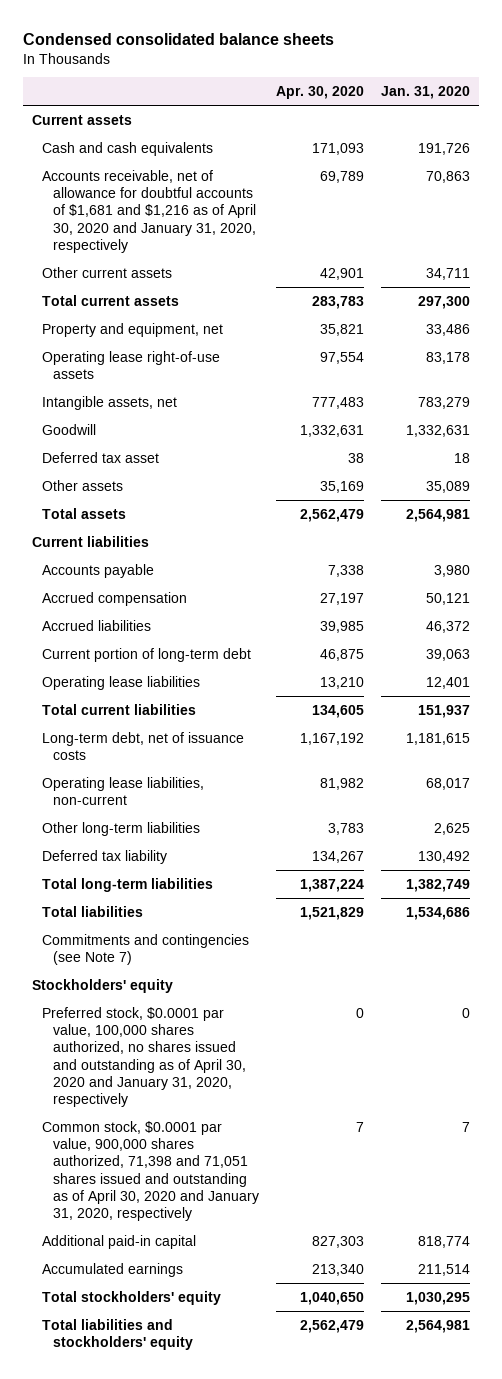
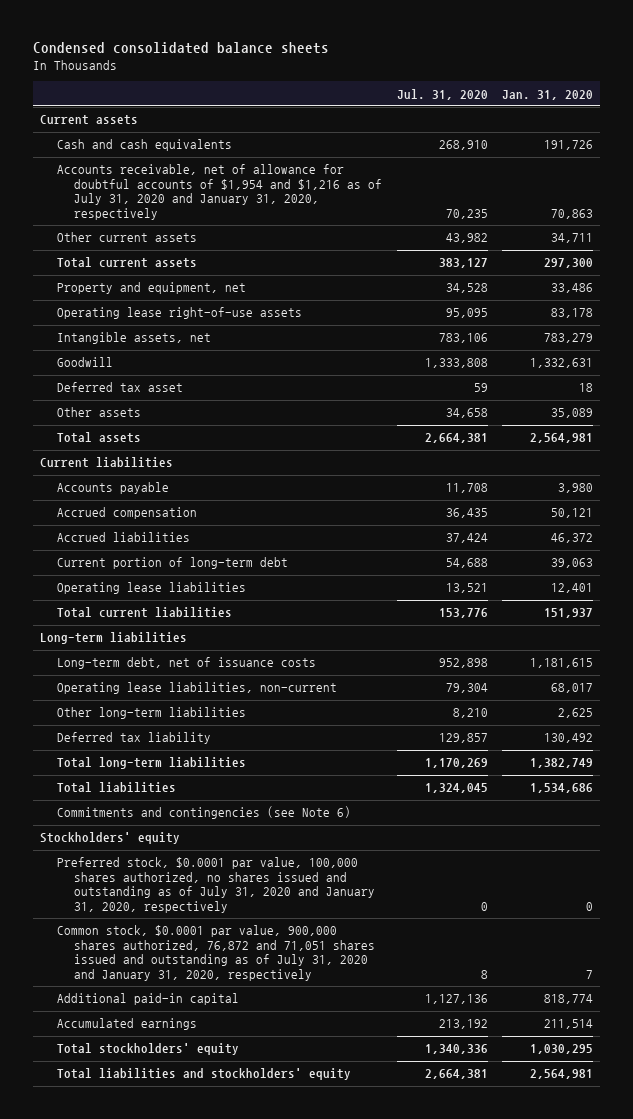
[276,86,365,100] Apr. 30, 2020 -> none
none -> [396,88,488,100] Jul. 31, 2020
[42,169,257,253] Accounts receivable, net of allowance for doubtful accounts of $1,681 and $1,216 as of April 30, 2020 and January 31, 2020, respectively -> [56,164,383,220] Accounts receivable, net of allowance for doubtful accounts of $1,954 and $1,216 as of July 31, 2020 and January 31, 2020, respectively
none -> [39,632,187,645] Long-term liabilities
[42,933,250,965] Commitments and contingencies (see Note 7) -> [56,806,351,820] Commitments and contingencies (see Note 6)
[42,1006,247,1108] Preferred stock, $0.0001 par value, 100,000 shares authorized, no shares issued and outstanding as of April 30, 2020 and January 31, 2020, respectively -> [56,857,376,913] Preferred stock, $0.0001 par value, 100,000 shares authorized, no shares issued and outstanding as of July 31, 2020 and January 31, 2020, respectively
[42,1120,260,1222] Common stock, $0.0001 par value, 900,000 shares authorized, 71,398 and 71,051 shares issued and outstanding as of April 30, 2020 and January 31, 2020, respectively -> [56,925,376,981] Common stock, $0.0001 par value, 900,000 shares authorized, 76,872 and 71,051 shares issued and outstanding as of July 31, 2020 and January 31, 2020, respectively

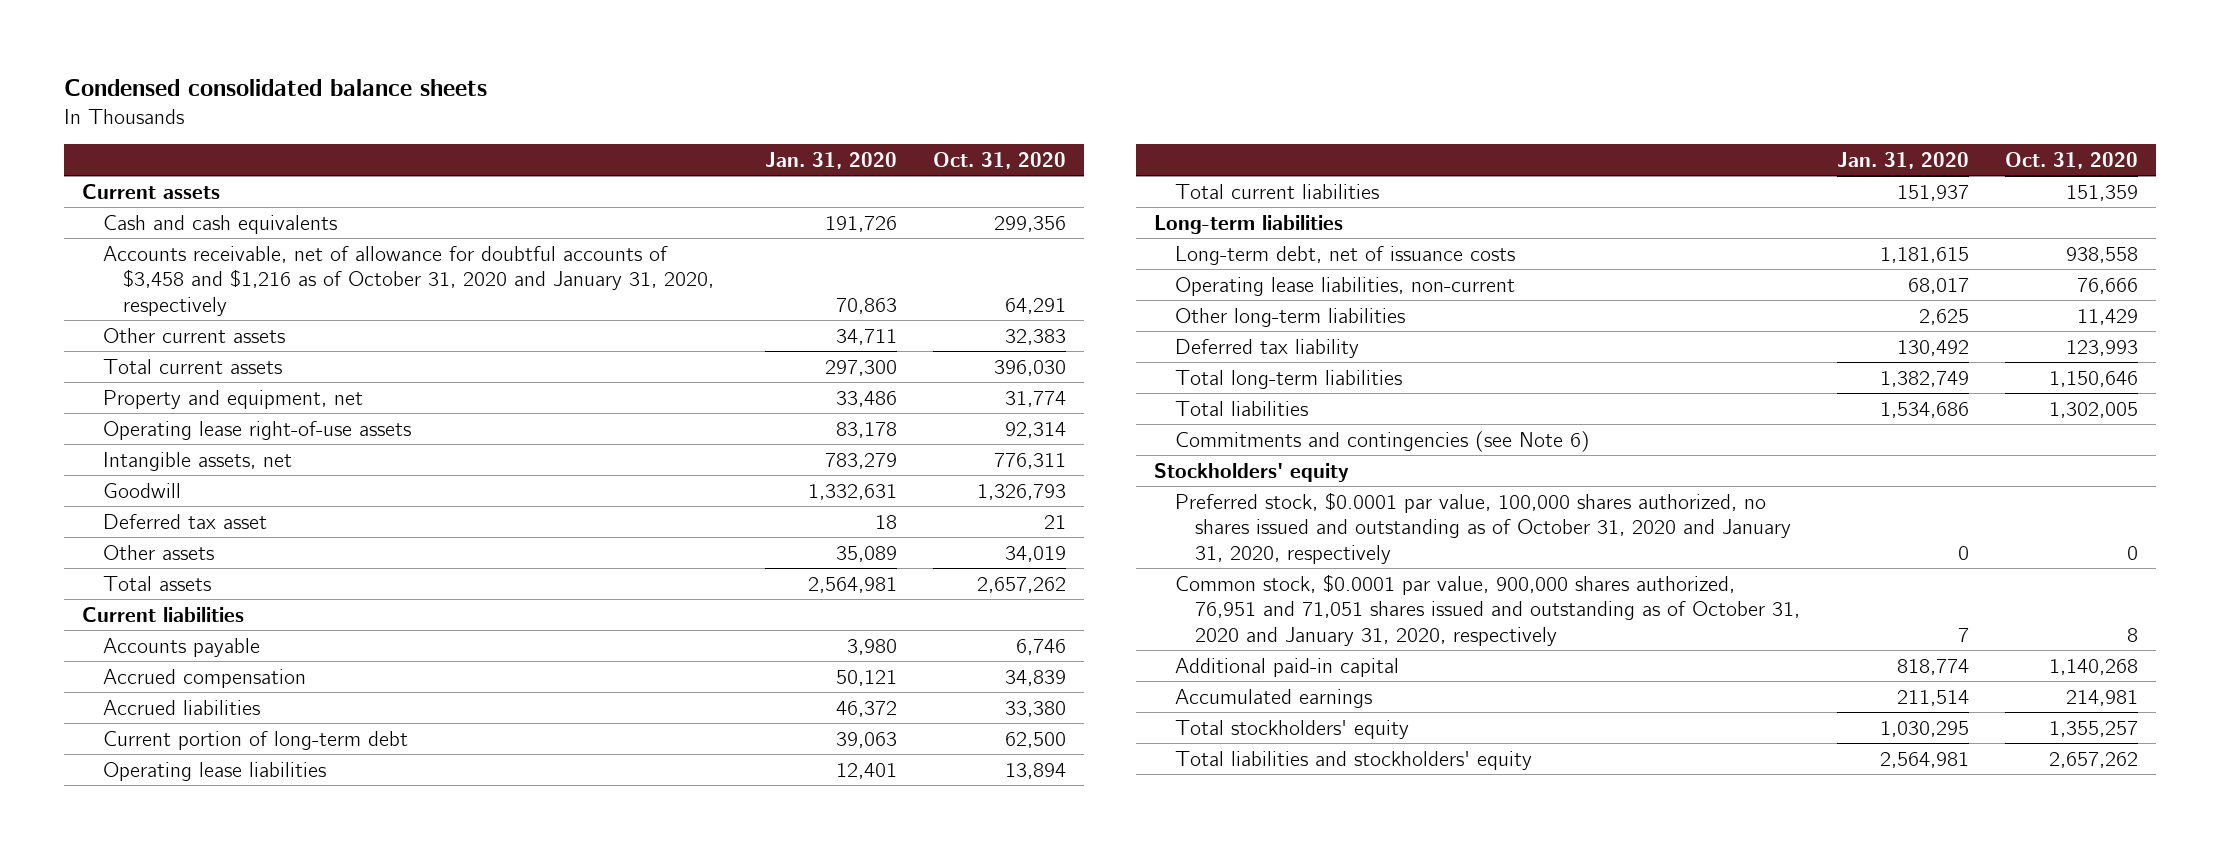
[396,88,488,100] Jul. 31, 2020 -> none
none -> [932,151,1066,169] Oct. 31, 2020
[56,164,383,220] Accounts receivable, net of allowance for doubtful accounts of $1,954 and $1,216 as of July 31, 2020 and January 31, 2020, respectively -> [102,245,715,317] Accounts receivable, net of allowance for doubtful accounts of $3,458 and $1,216 as of October 31, 2020 and January 31, 2020, respectively
[56,857,376,913] Preferred stock, $0.0001 par value, 100,000 shares authorized, no shares issued and outstanding as of July 31, 2020 and January 31, 2020, respectively -> [1174,491,1792,565] Preferred stock, $0.0001 par value, 100,000 shares authorized, no shares issued and outstanding as of October 31, 2020 and January 31, 2020, respectively
[56,925,376,981] Common stock, $0.0001 par value, 900,000 shares authorized, 76,872 and 71,051 shares issued and outstanding as of July 31, 2020 and January 31, 2020, respectively -> [1174,573,1801,647] Common stock, $0.0001 par value, 900,000 shares authorized, 76,951 and 71,051 shares issued and outstanding as of October 31, 2020 and January 31, 2020, respectively

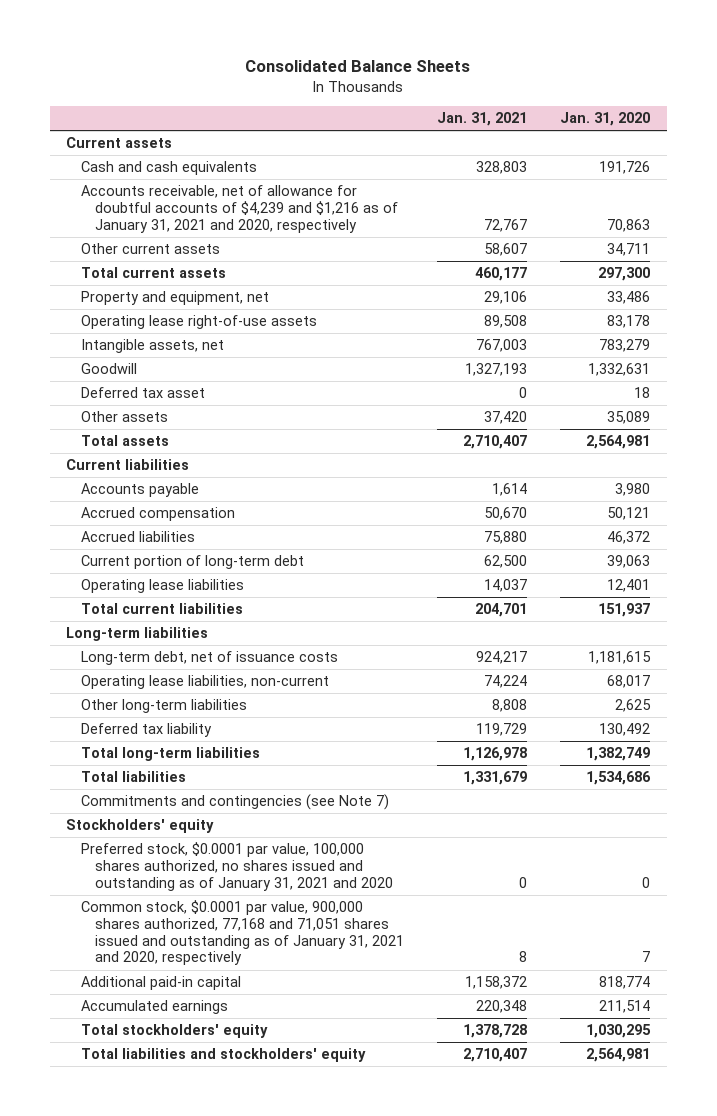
[63,78,487,96] Condensed consolidated balance sheets -> [245,60,471,73] Consolidated Balance Sheets
[932,151,1066,169] Oct. 31, 2020 -> none
none -> [437,112,528,127] Jan. 31, 2021
[102,245,715,317] Accounts receivable, net of allowance for doubtful accounts of $3,458 and $1,216 as of October 31, 2020 and January 31, 2020, respectively -> [80,185,399,233] Accounts receivable, net of allowance for doubtful accounts of $4,239 and $1,216 as of January 31, 2021 and 2020, respectively
[1174,430,1590,452] Commitments and contingencies (see Note 6) -> [80,794,389,811] Commitments and contingencies (see Note 7)
[1174,491,1792,565] Preferred stock, $0.0001 par value, 100,000 shares authorized, no shares issued and outstanding as of October 31, 2020 and January 31, 2020, respectively -> [80,842,394,891] Preferred stock, $0.0001 par value, 100,000 shares authorized, no shares issued and outstanding as of January 31, 2021 and 2020
[1174,573,1801,647] Common stock, $0.0001 par value, 900,000 shares authorized, 76,951 and 71,051 shares issued and outstanding as of October 31, 2020 and January 31, 2020, respectively -> [80,900,405,966] Common stock, $0.0001 par value, 900,000 shares authorized, 77,168 and 71,051 shares issued and outstanding as of January 31, 2021 and 2020, respectively

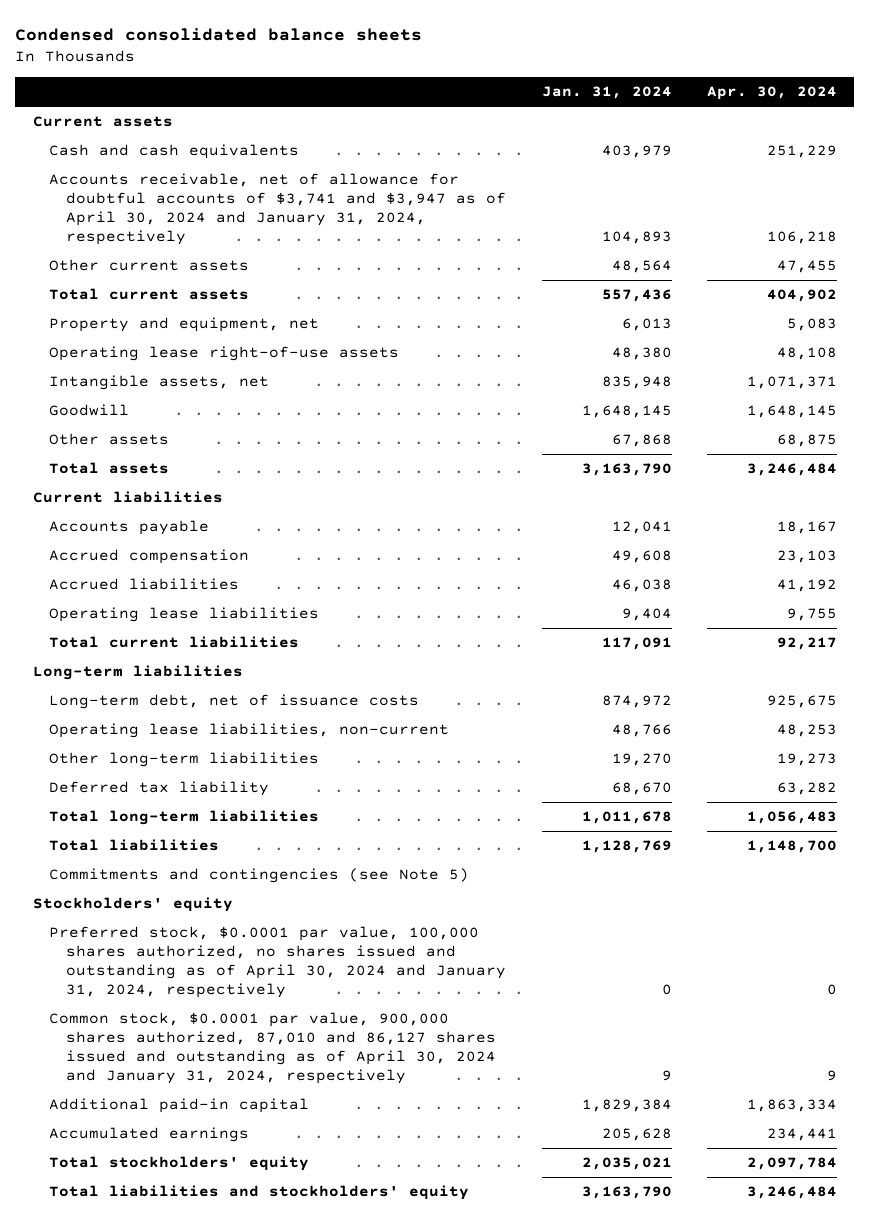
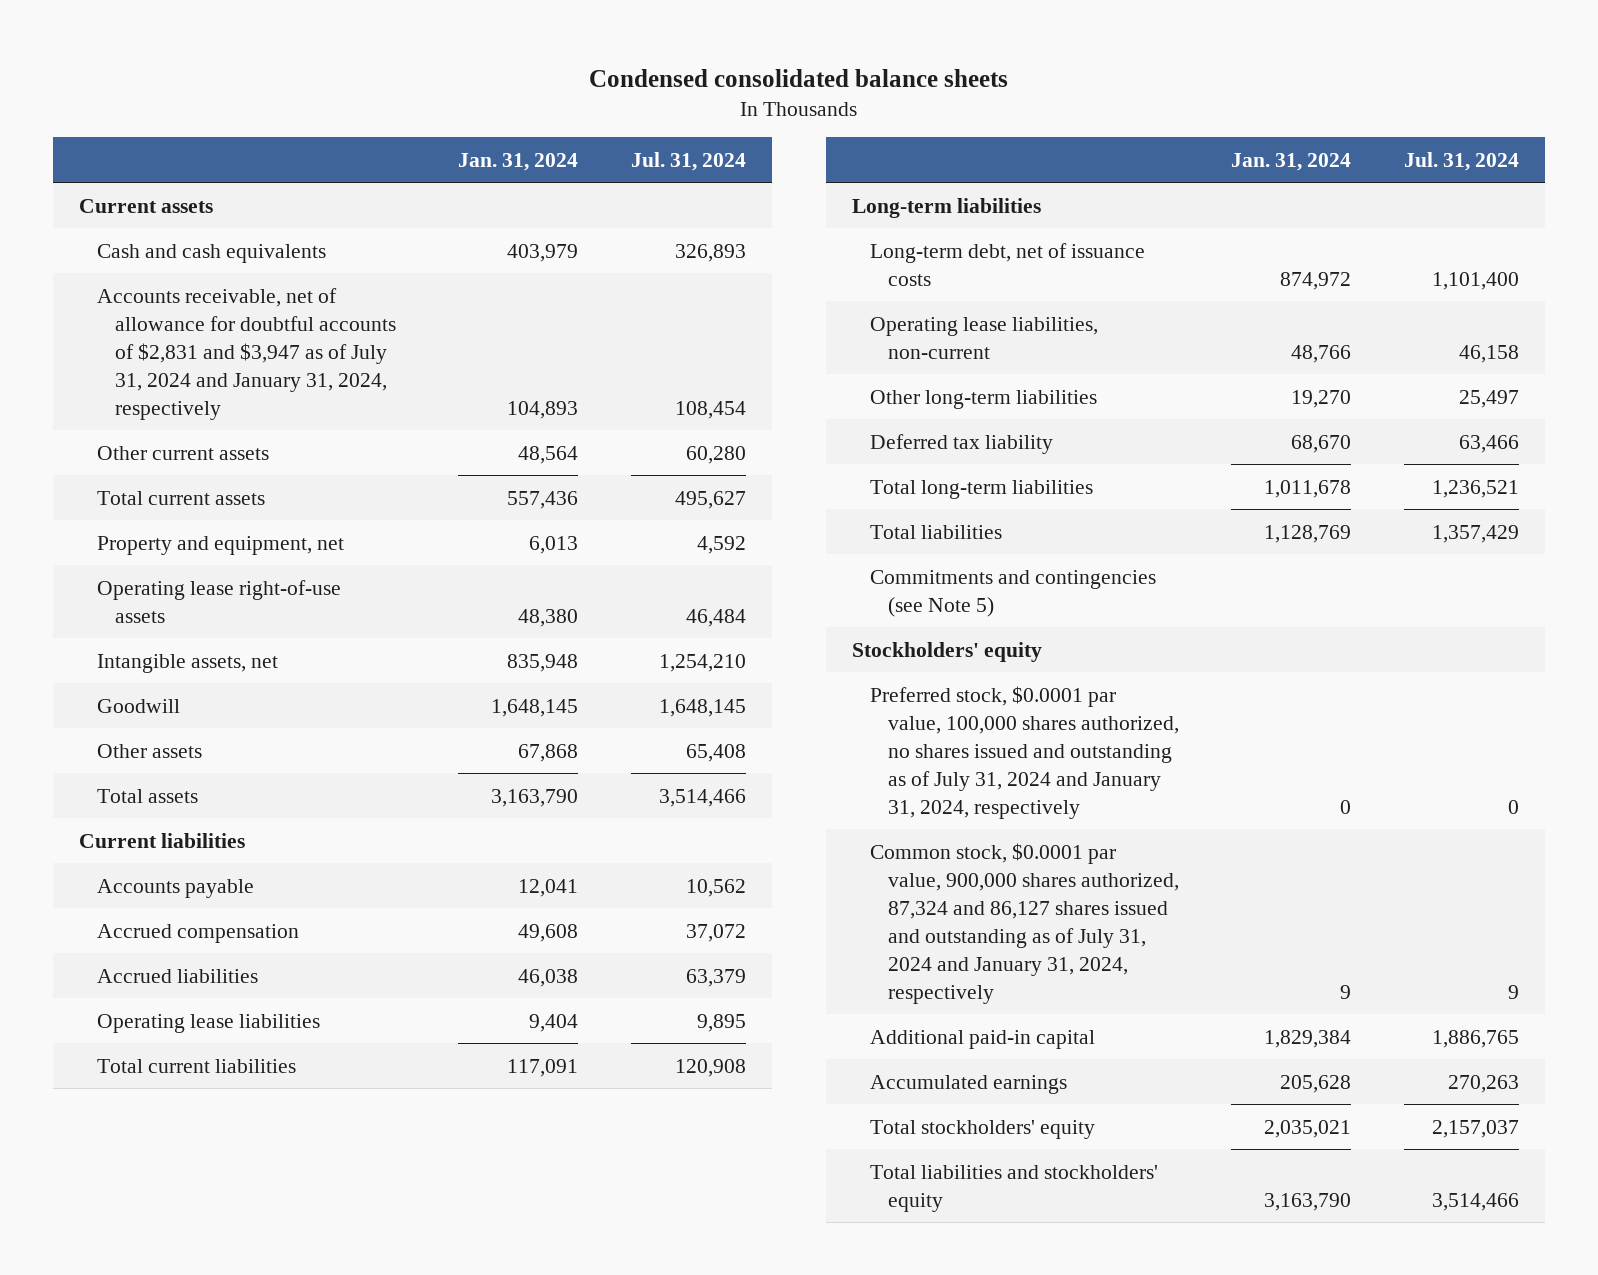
[706,85,837,100] Apr. 30, 2024 -> none
none -> [630,151,746,171] Jul. 31, 2024
[49,173,507,245] Accounts receivable, net of allowance for doubtful accounts of $3,741 and $3,947 as of April 30, 2024 and January 31, 2024, respectively -> [97,287,396,420] Accounts receivable, net of allowance for doubtful accounts of $2,831 and $3,947 as of July 31, 2024 and January 31, 2024, respectively
[49,926,507,998] Preferred stock, $0.0001 par value, 100,000 shares authorized, no shares issued and outstanding as of April 30, 2024 and January 31, 2024, respectively -> [869,685,1179,819] Preferred stock, $0.0001 par value, 100,000 shares authorized, no shares issued and outstanding as of July 31, 2024 and January 31, 2024, respectively
[49,1012,497,1084] Common stock, $0.0001 par value, 900,000 shares authorized, 87,010 and 86,127 shares issued and outstanding as of April 30, 2024 and January 31, 2024, respectively -> [869,842,1179,1004] Common stock, $0.0001 par value, 900,000 shares authorized, 87,324 and 86,127 shares issued and outstanding as of July 31, 2024 and January 31, 2024, respectively

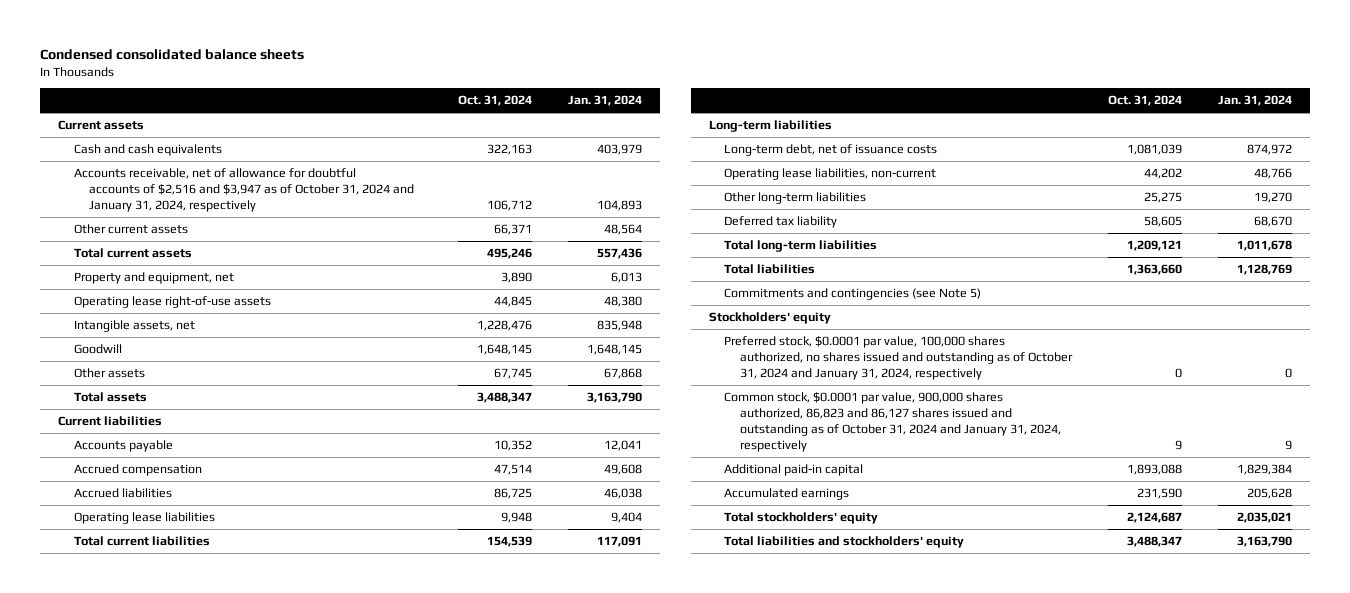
[630,151,746,171] Jul. 31, 2024 -> none
none -> [457,95,532,107] Oct. 31, 2024
[97,287,396,420] Accounts receivable, net of allowance for doubtful accounts of $2,831 and $3,947 as of July 31, 2024 and January 31, 2024, respectively -> [73,167,415,212] Accounts receivable, net of allowance for doubtful accounts of $2,516 and $3,947 as of October 31, 2024 and January 31, 2024, respectively
[869,685,1179,819] Preferred stock, $0.0001 par value, 100,000 shares authorized, no shares issued and outstanding as of July 31, 2024 and January 31, 2024, respectively -> [724,335,1073,380] Preferred stock, $0.0001 par value, 100,000 shares authorized, no shares issued and outstanding as of October 31, 2024 and January 31, 2024, respectively
[869,842,1179,1004] Common stock, $0.0001 par value, 900,000 shares authorized, 87,324 and 86,127 shares issued and outstanding as of July 31, 2024 and January 31, 2024, respectively -> [724,391,1061,452] Common stock, $0.0001 par value, 900,000 shares authorized, 86,823 and 86,127 shares issued and outstanding as of October 31, 2024 and January 31, 2024, respectively

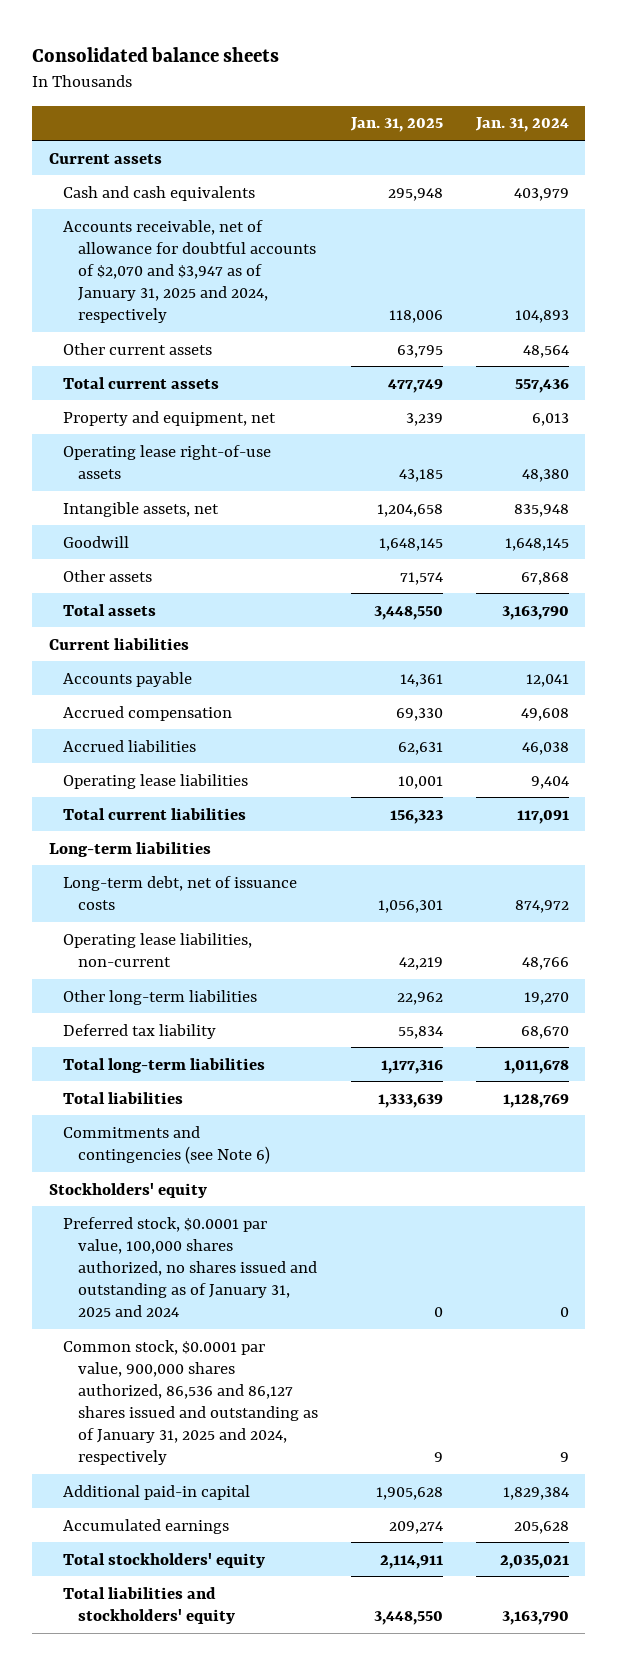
[40,49,305,61] Condensed consolidated balance sheets -> [32,46,280,62] Consolidated balance sheets
[457,95,532,107] Oct. 31, 2024 -> none
none -> [349,117,443,133] Jan. 31, 2025
[73,167,415,212] Accounts receivable, net of allowance for doubtful accounts of $2,516 and $3,947 as of October 31, 2024 and January 31, 2024, respectively -> [63,219,316,323] Accounts receivable, net of allowance for doubtful accounts of $2,070 and $3,947 as of January 31, 2025 and 2024, respectively
[724,287,982,300] Commitments and contingencies (see Note 5) -> [63,1125,270,1164] Commitments and contingencies (see Note 6)
[724,335,1073,380] Preferred stock, $0.0001 par value, 100,000 shares authorized, no shares issued and outstanding as of October 31, 2024 and January 31, 2024, respectively -> [63,1216,317,1317] Preferred stock, $0.0001 par value, 100,000 shares authorized, no shares issued and outstanding as of January 31, 2025 and 2024
[724,391,1061,452] Common stock, $0.0001 par value, 900,000 shares authorized, 86,823 and 86,127 shares issued and outstanding as of October 31, 2024 and January 31, 2024, respectively -> [63,1339,318,1466] Common stock, $0.0001 par value, 900,000 shares authorized, 86,536 and 86,127 shares issued and outstanding as of January 31, 2025 and 2024, respectively

